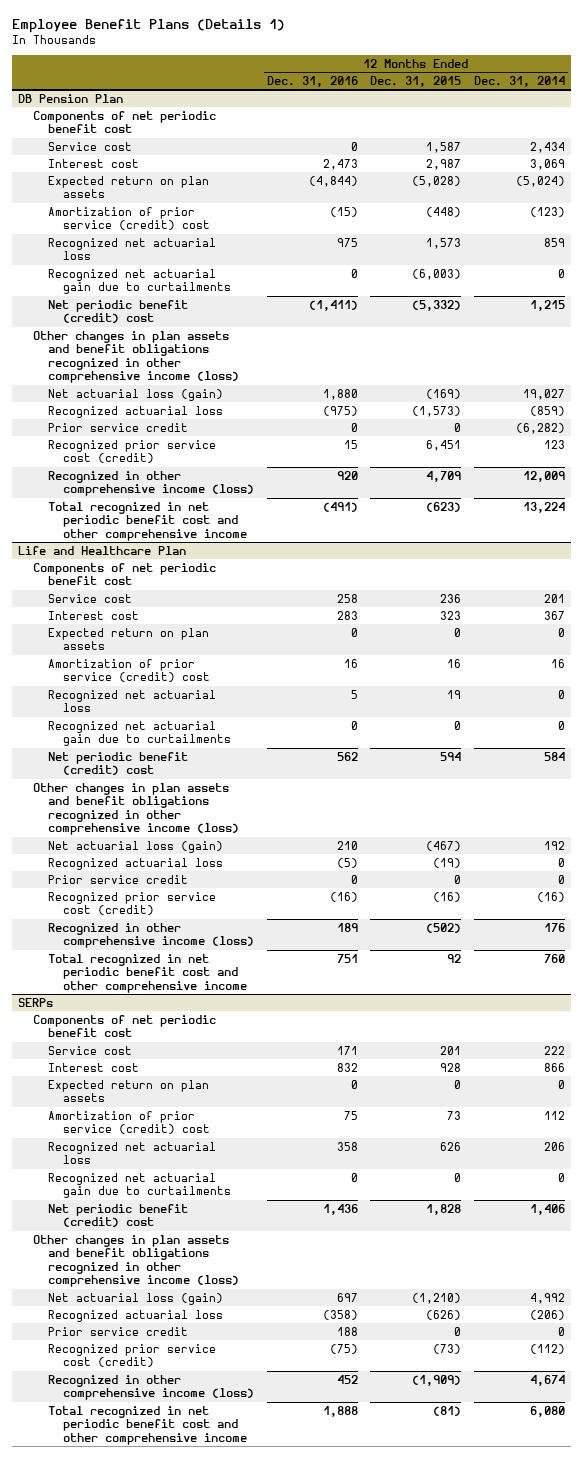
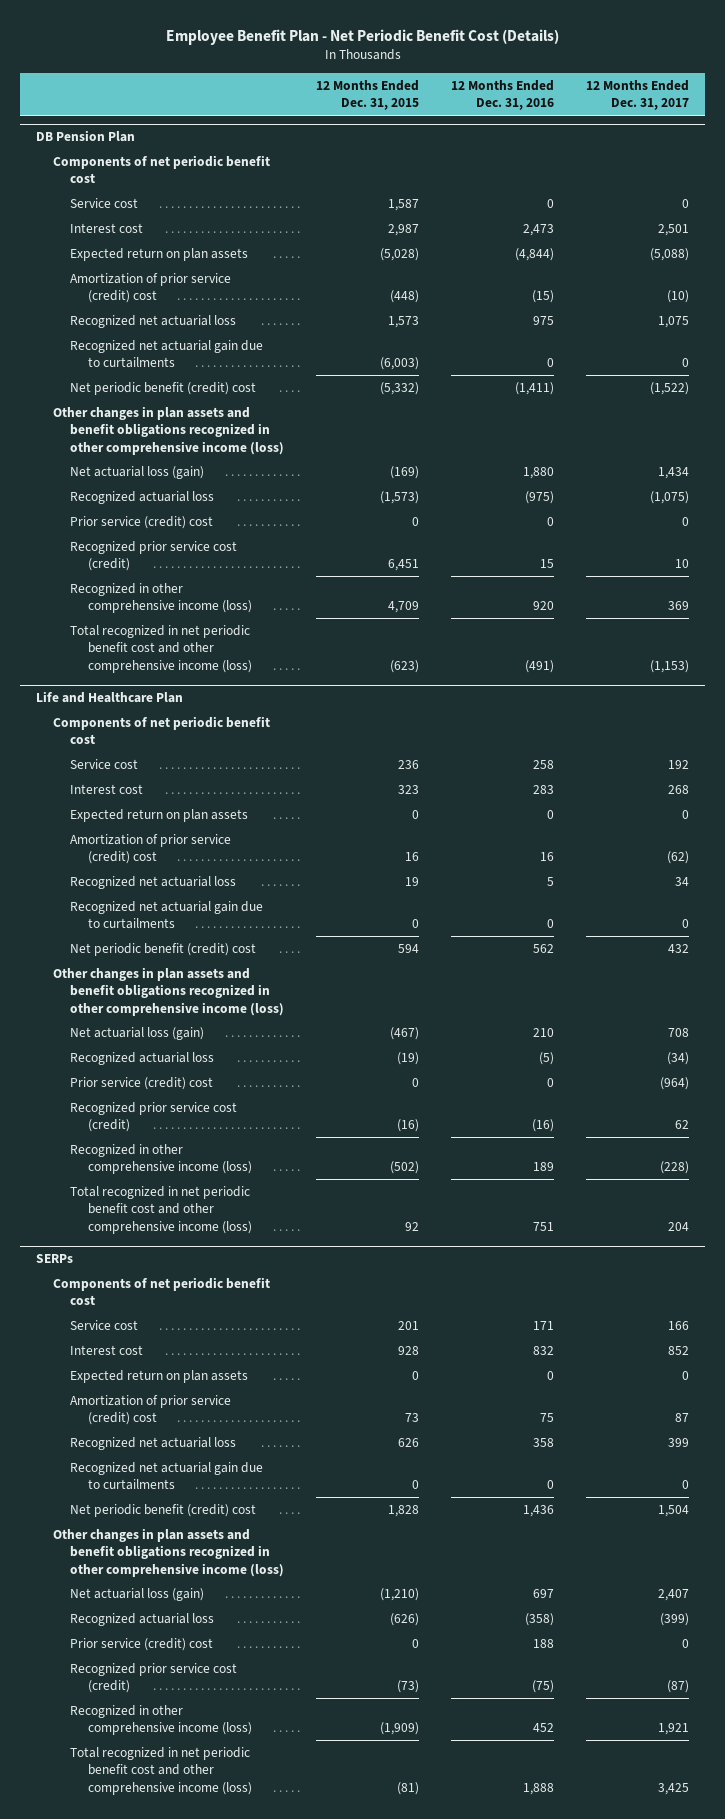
[11,19,285,34] Employee Benefit Plans (Details 1) -> [165,29,559,46] Employee Benefit Plan - Net Periodic Benefit Cost (Details)
[474,76,566,88] Dec. 31, 2014 -> none
none -> [586,79,690,111] 12 Months Ended Dec. 31, 2017
[48,422,189,432] Prior service credit -> [70,515,214,529] Prior service (credit) cost
[48,501,248,541] Total recognized in net periodic benefit cost and other comprehensive income -> [70,624,252,673] Total recognized in net periodic benefit cost and other comprehensive income (loss)
[48,874,189,884] Prior service credit -> [70,1076,214,1090] Prior service (credit) cost
[48,953,248,993] Total recognized in net periodic benefit cost and other comprehensive income -> [70,1185,252,1234] Total recognized in net periodic benefit cost and other comprehensive income (loss)
[48,1326,189,1336] Prior service credit -> [70,1637,214,1651] Prior service (credit) cost
[48,1405,248,1445] Total recognized in net periodic benefit cost and other comprehensive income -> [70,1746,252,1795] Total recognized in net periodic benefit cost and other comprehensive income (loss)

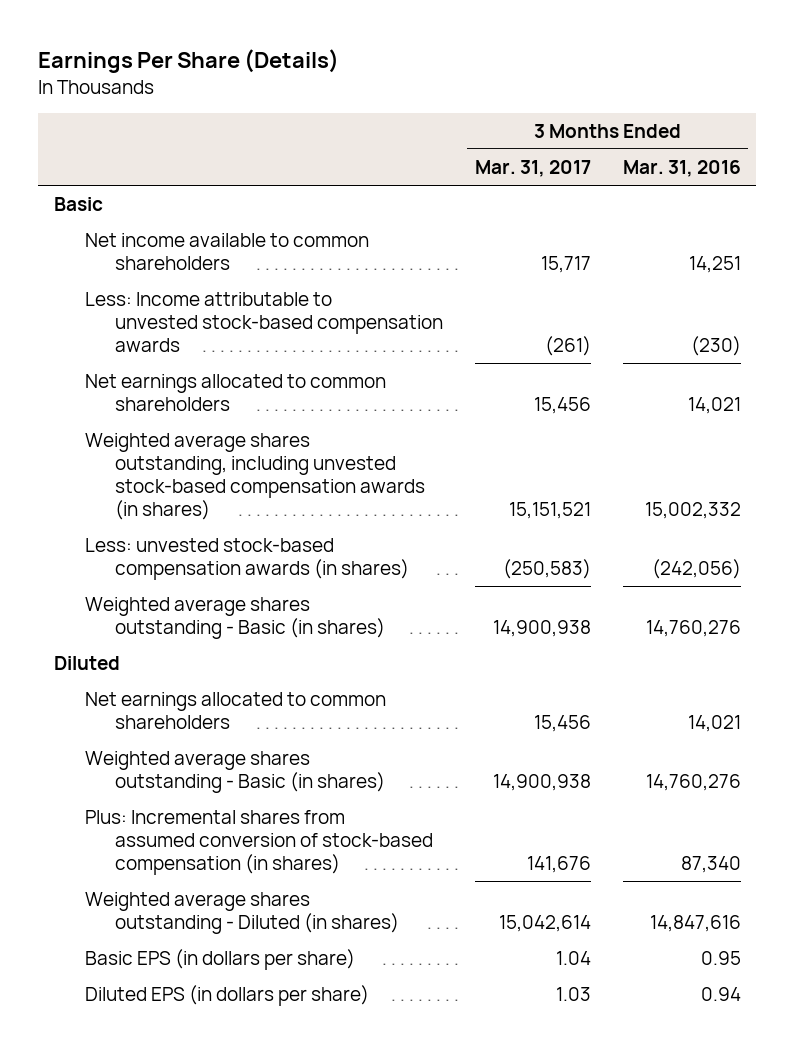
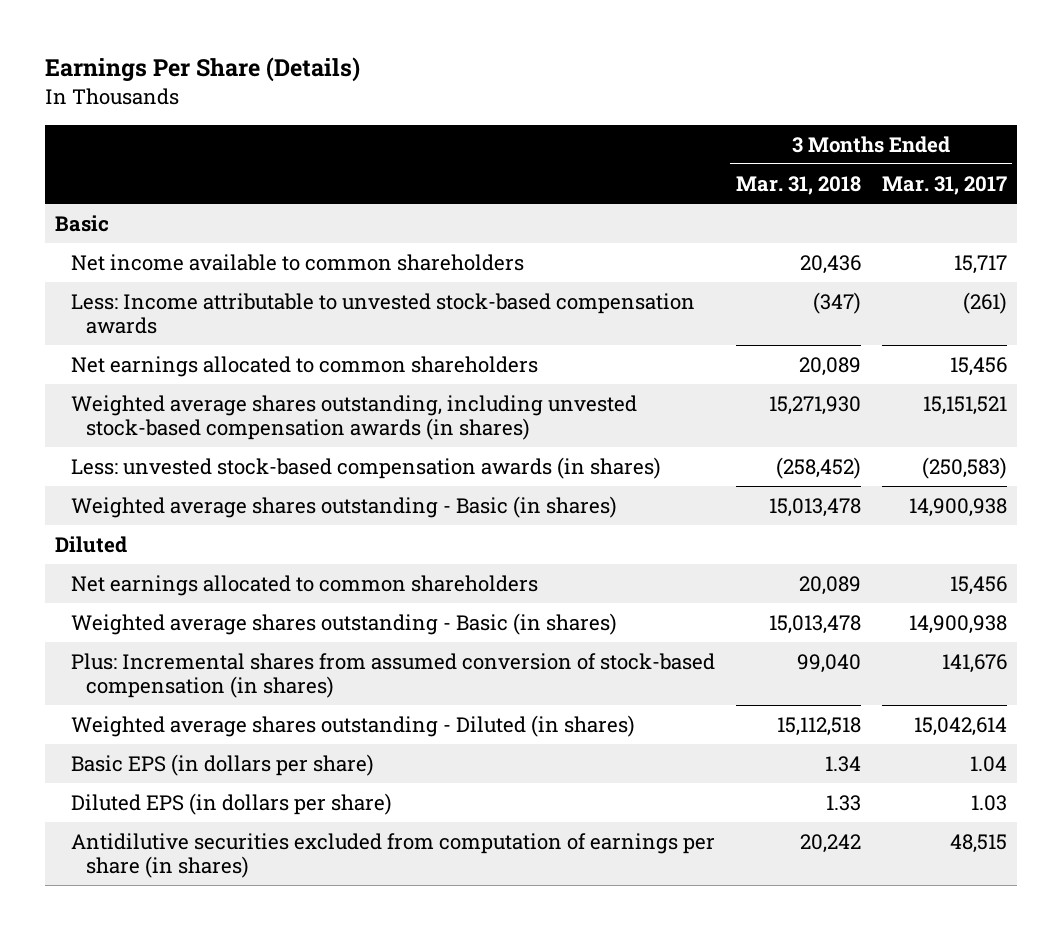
[622,159,741,177] Mar. 31, 2016 -> none
none -> [735,176,861,196] Mar. 31, 2018
none -> [70,833,715,878] Antidilutive securities excluded from computation of earnings per share (in shares)

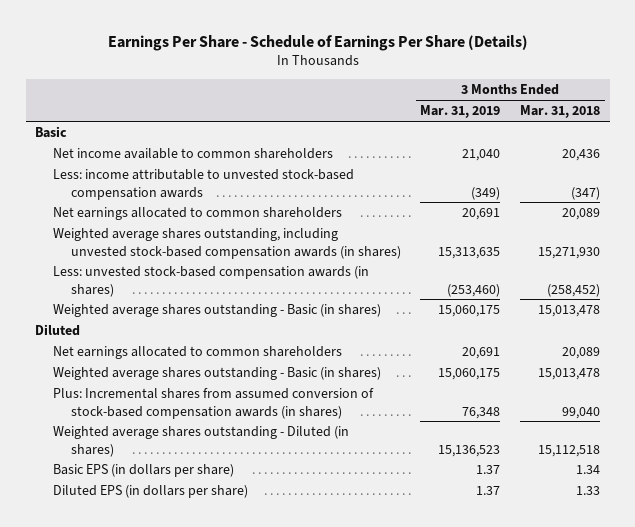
[44,57,360,83] Earnings Per Share (Details) -> [107,34,528,51] Earnings Per Share - Schedule of Earnings Per Share (Details)
[881,176,1007,196] Mar. 31, 2017 -> none
none -> [420,105,501,119] Mar. 31, 2019
[70,293,695,334] Less: Income attributable to unvested stock-based compensation awards -> [53,169,355,200] Less: income attributable to unvested stock-based compensation awards
[70,653,715,698] Plus: Incremental shares from assumed conversion of stock-based compensation (in shares) -> [53,388,375,419] Plus: Incremental shares from assumed conversion of stock-based compensation awards (in shares)
[70,833,715,878] Antidilutive securities excluded from computation of earnings per share (in shares) -> none

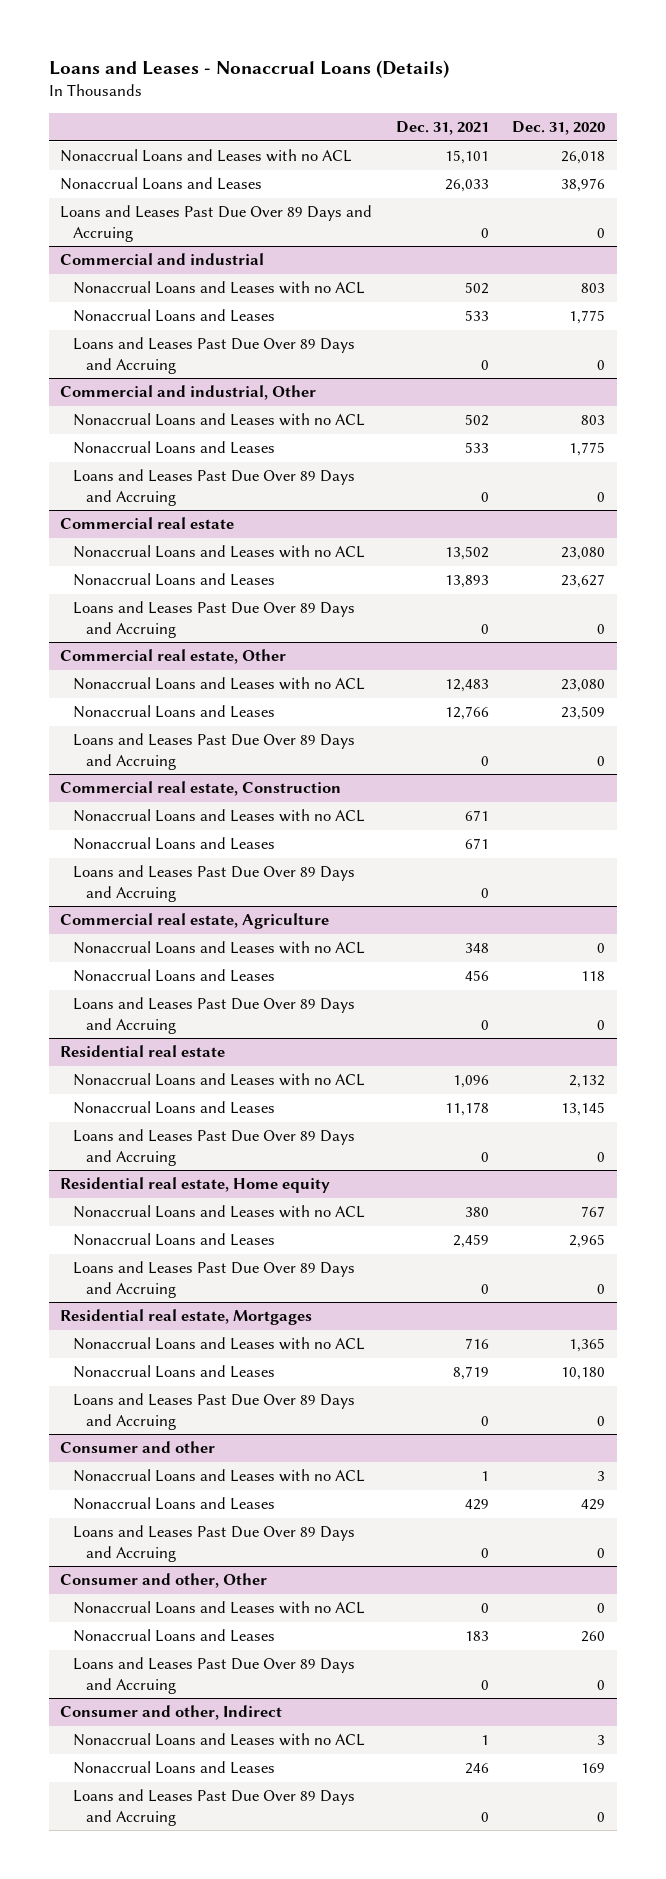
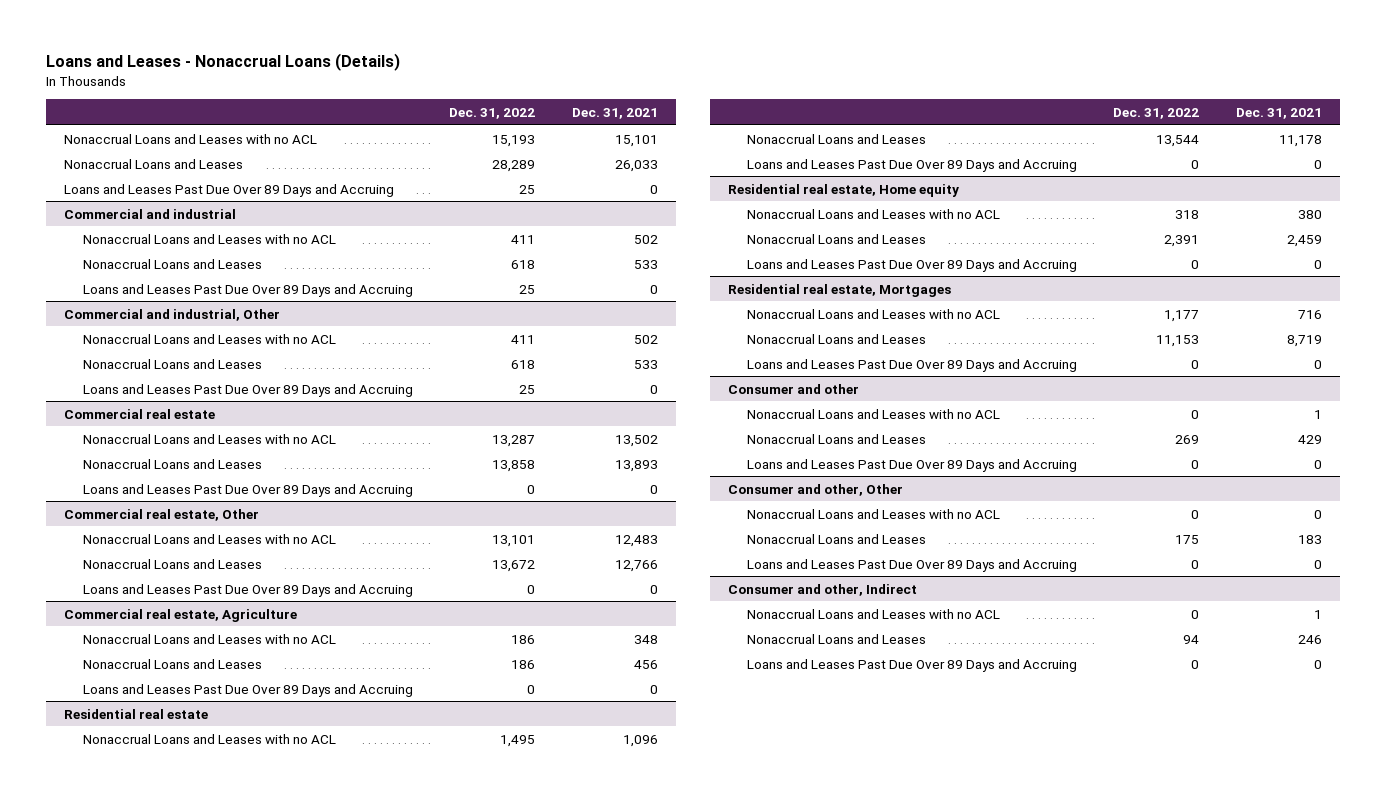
[512,120,606,135] Dec. 31, 2020 -> none
none -> [449,107,536,119] Dec. 31, 2022
[60,781,342,797] Commercial real estate, Construction -> none
[73,809,366,823] Nonaccrual Loans and Leases with no ACL -> none
[73,837,276,851] Nonaccrual Loans and Leases -> none
[73,865,356,902] Loans and Leases Past Due Over 89 Days and Accruing -> none

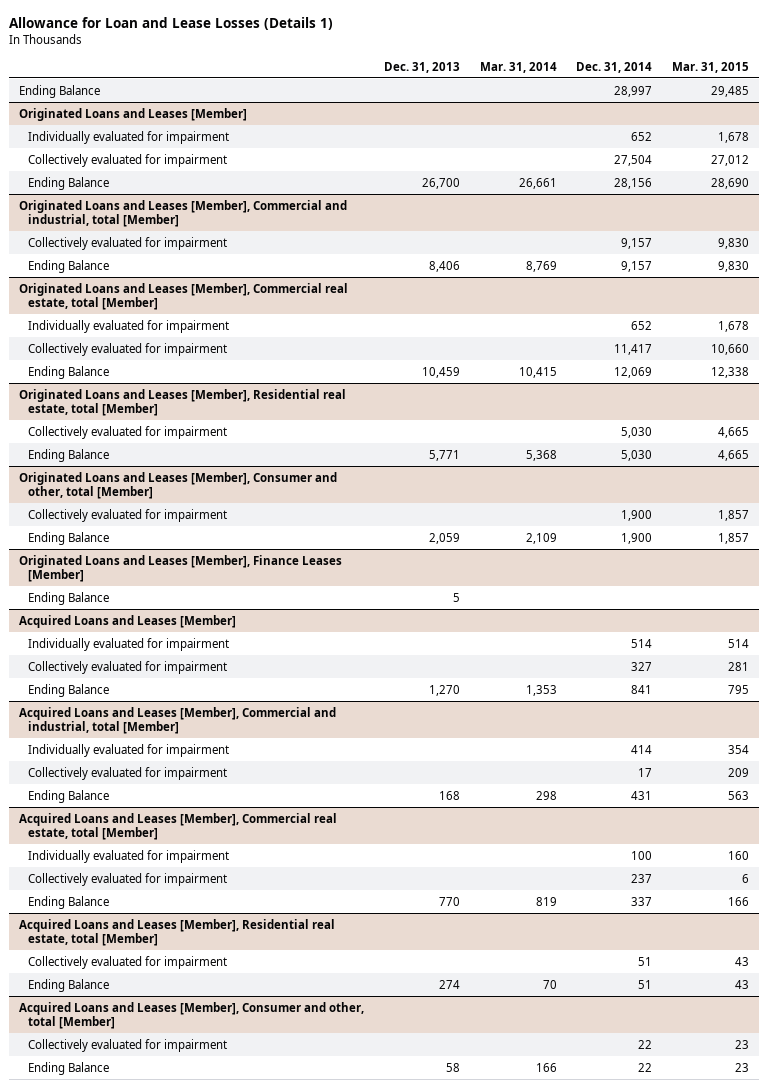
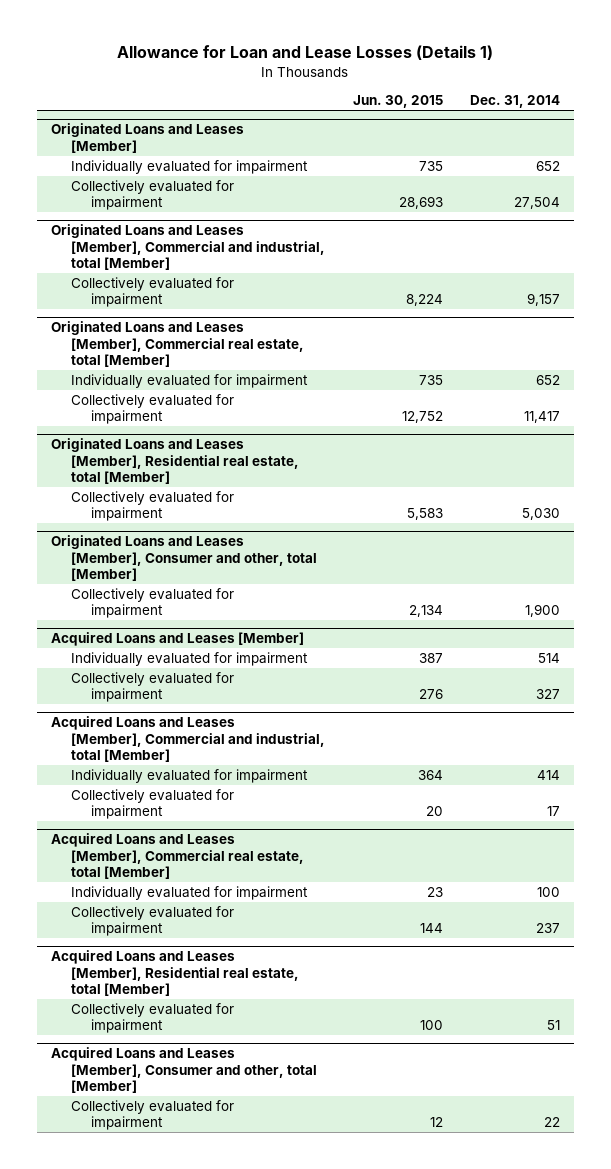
[383,61,460,73] Dec. 31, 2013 -> none
[479,61,557,73] Mar. 31, 2014 -> none
[671,61,749,73] Mar. 31, 2015 -> none
none -> [352,95,443,109] Jun. 30, 2015
[19,84,101,98] Ending Balance -> none
[27,176,109,190] Ending Balance -> none
[27,259,109,273] Ending Balance -> none
[27,365,109,379] Ending Balance -> none
[27,448,109,462] Ending Balance -> none
[27,531,109,545] Ending Balance -> none
[19,554,343,583] Originated Loans and Leases [Member], Finance Leases [Member] -> none
[27,591,109,605] Ending Balance -> none
[27,683,109,697] Ending Balance -> none
[27,789,109,803] Ending Balance -> none
[27,895,109,909] Ending Balance -> none
[27,978,109,992] Ending Balance -> none
[27,1061,109,1075] Ending Balance -> none

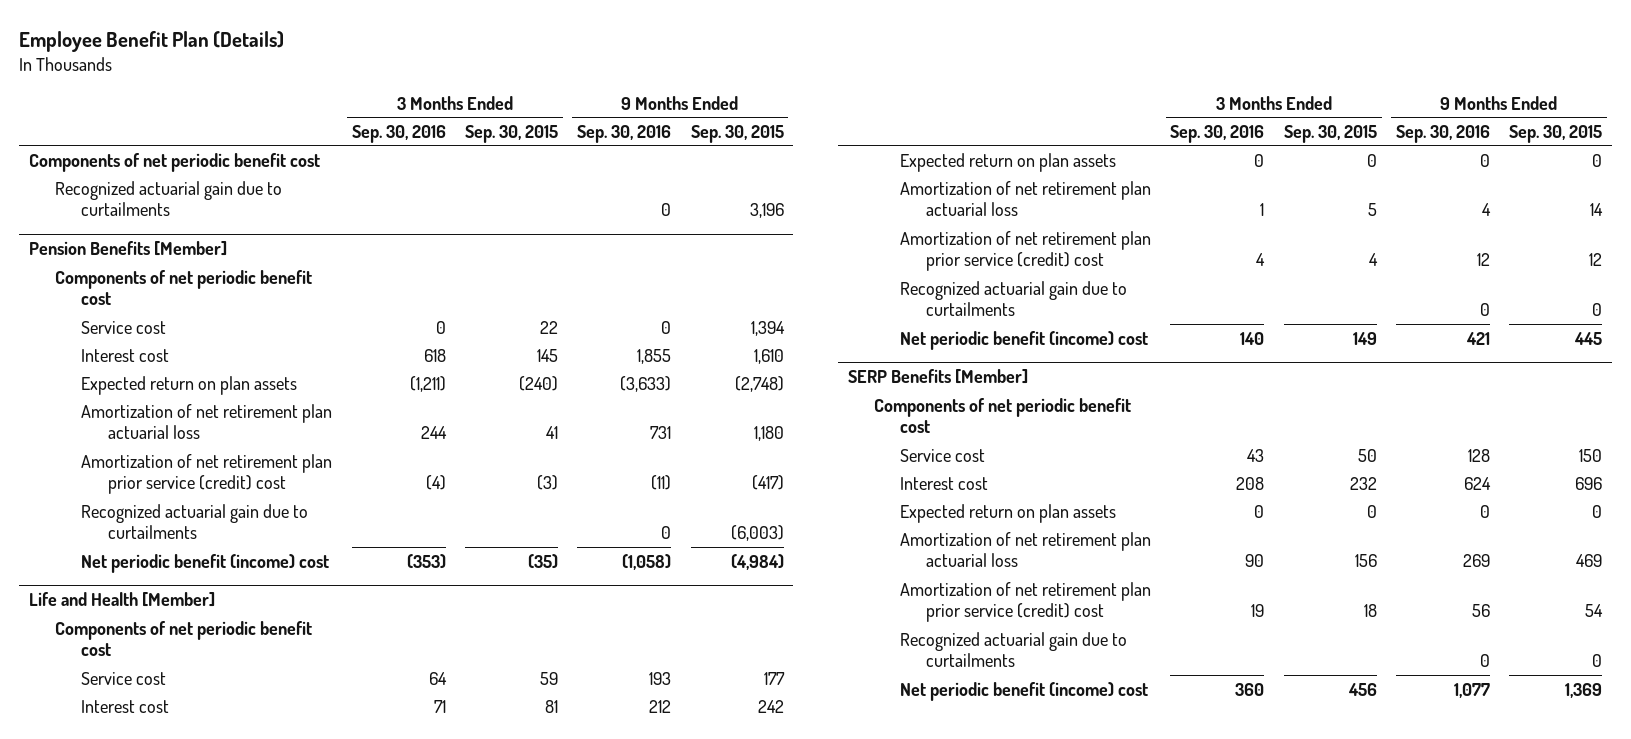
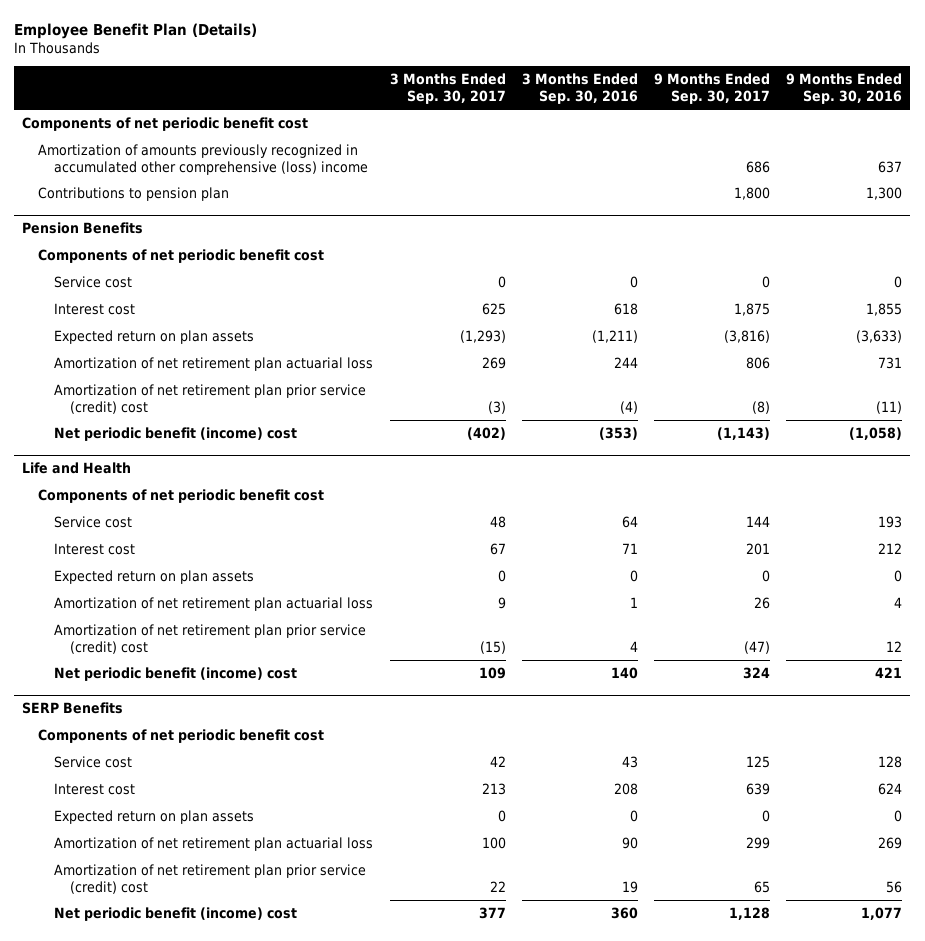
[464,124,558,143] Sep. 30, 2015 -> none
[690,124,784,143] Sep. 30, 2015 -> none
none -> [389,73,506,104] 3 Months Ended Sep. 30, 2017
none -> [654,73,771,104] 9 Months Ended Sep. 30, 2017
[55,180,283,217] Recognized actuarial gain due to curtailments -> none
none -> [38,144,369,175] Amortization of amounts previously recognized in accumulated other comprehensive (loss) income
none -> [38,187,230,202] Contributions to pension plan
[28,241,227,257] Pension Benefits [Member] -> [22,222,144,235] Pension Benefits
[81,503,309,540] Recognized actuarial gain due to curtailments -> none
[28,592,215,608] Life and Health [Member] -> [22,462,132,475] Life and Health
[900,280,1128,317] Recognized actuarial gain due to curtailments -> none
[847,369,1028,385] SERP Benefits [Member] -> [22,702,124,715] SERP Benefits
[900,631,1128,668] Recognized actuarial gain due to curtailments -> none

